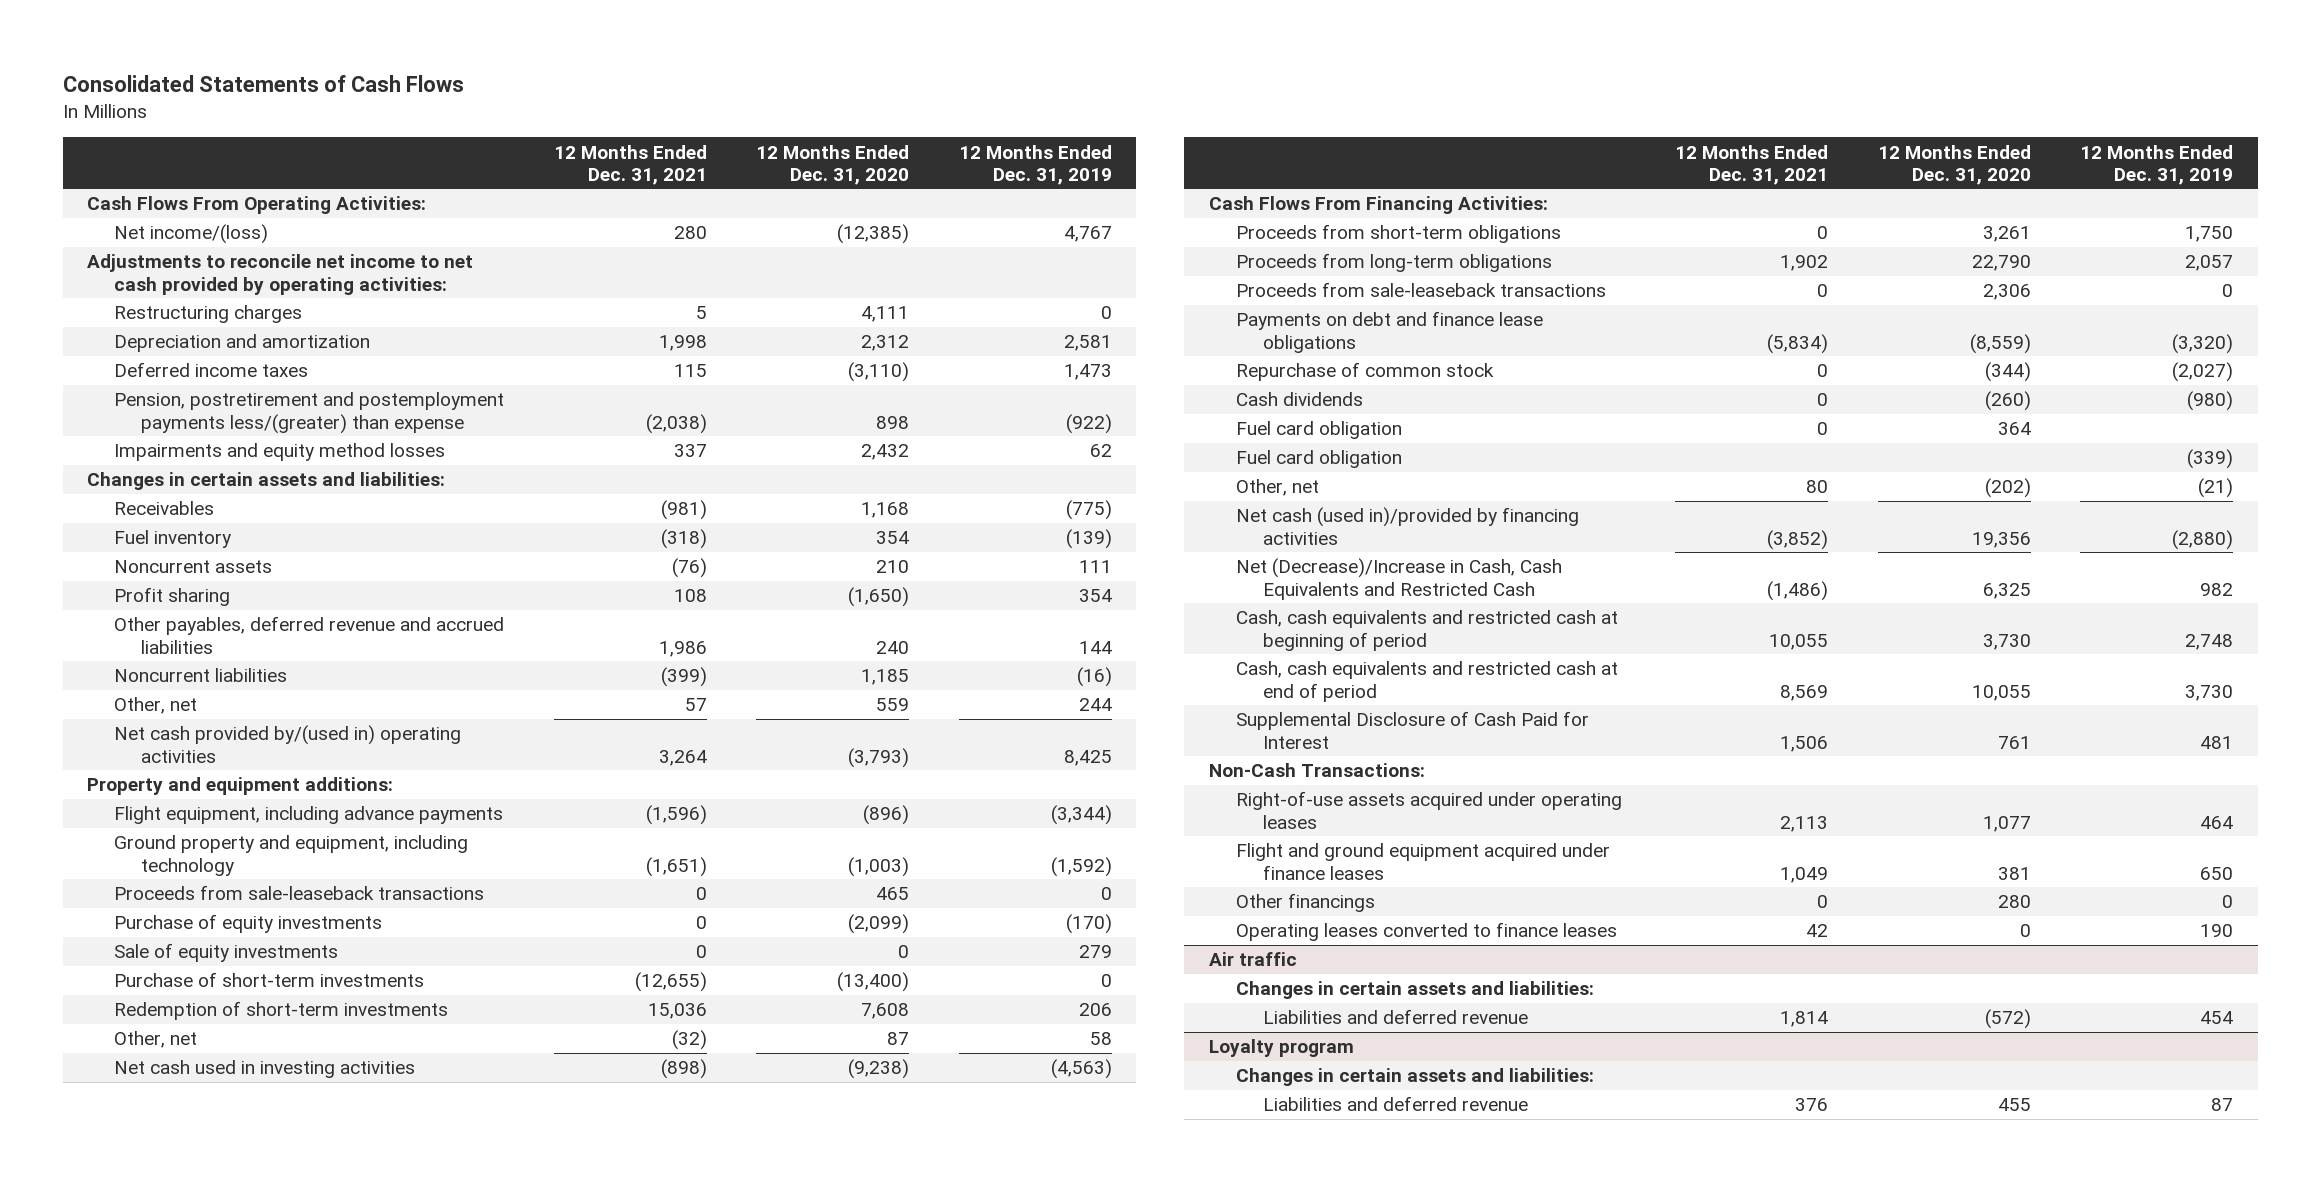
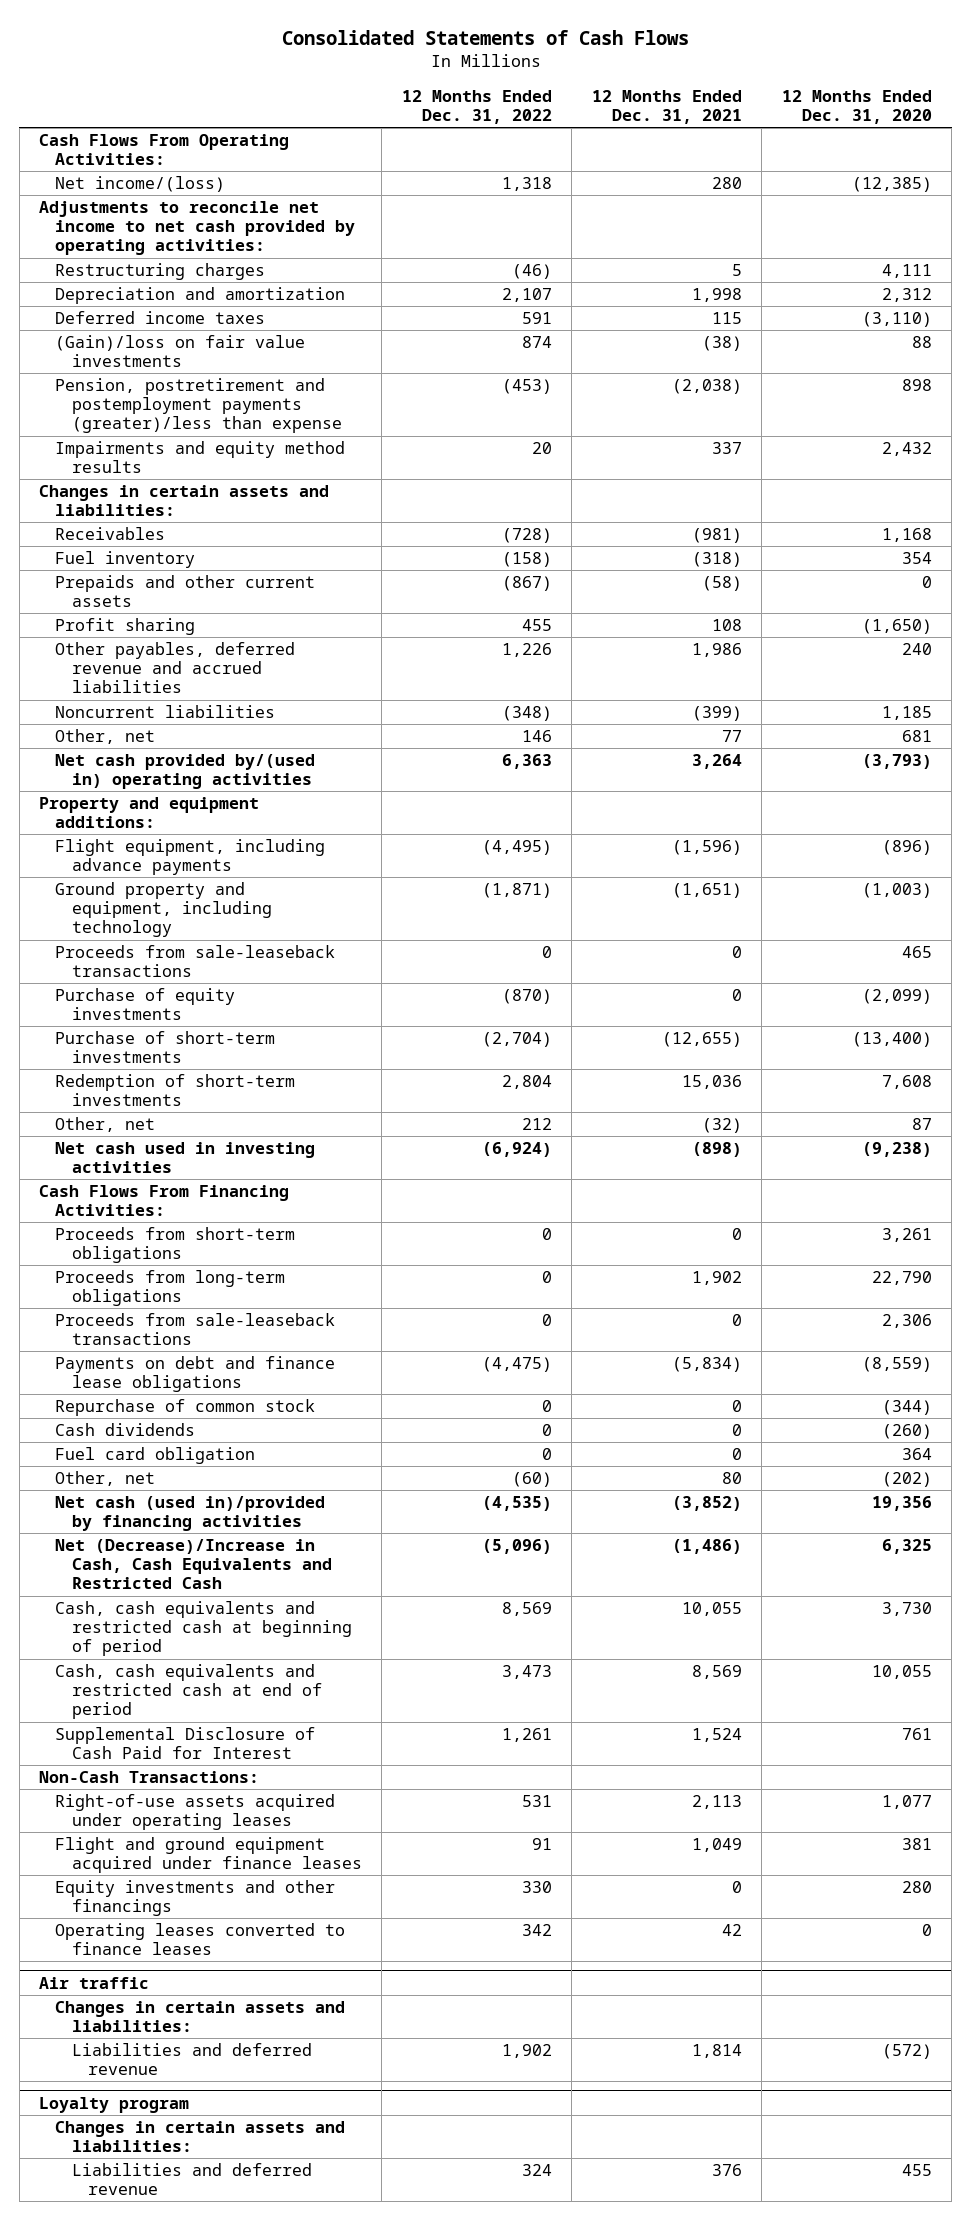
[958,144,1112,185] 12 Months Ended Dec. 31, 2019 -> none
none -> [401,89,552,125] 12 Months Ended Dec. 31, 2022
none -> [55,335,306,368] (Gain)/loss on fair value investments
[114,392,505,434] Pension, postretirement and postemployment payments less/(greater) than expense -> [55,378,342,434] Pension, postretirement and postemployment payments (greater)/less than expense
[114,443,446,462] Impairments and equity method losses -> [55,441,346,474] Impairments and equity method results
[114,560,273,574] Noncurrent assets -> none
none -> [55,575,316,608] Prepaids and other current assets
[684,698,707,712] 57 -> [721,730,742,743] 77
[876,698,910,712] 559 -> [901,730,932,743] 681
[114,943,339,963] Sale of equity investments -> none
[1235,450,1402,469] Fuel card obligation -> none
[1780,735,1829,752] 1,506 -> [691,1728,742,1743] 1,524
[1235,893,1375,913] Other financings -> none
none -> [55,1880,336,1917] Equity investments and other financings

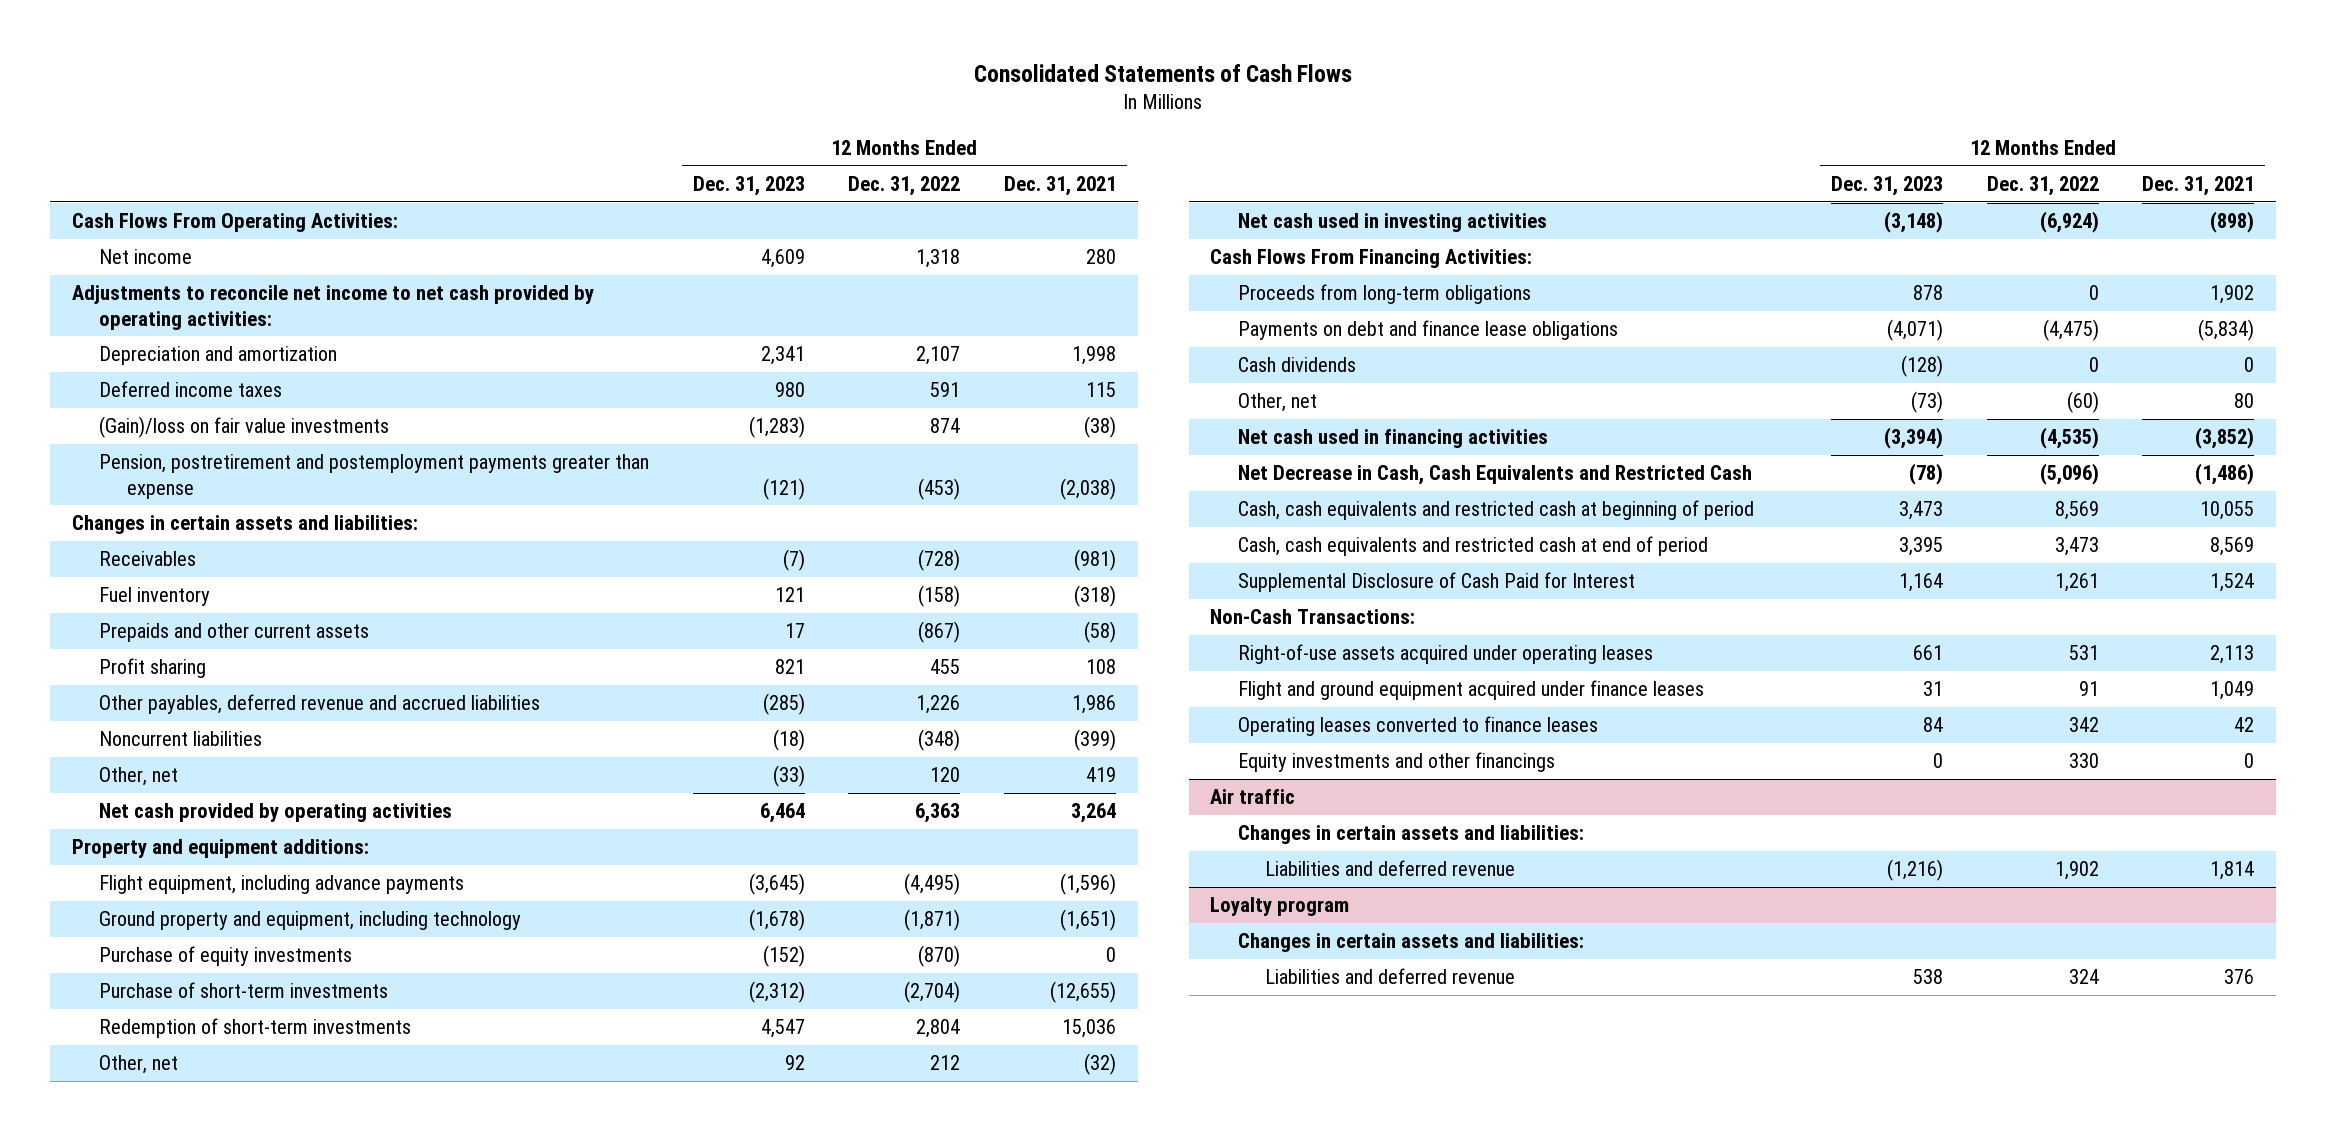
[781,89,932,125] 12 Months Ended Dec. 31, 2020 -> none
none -> [692,176,805,197] Dec. 31, 2023
[55,176,226,193] Net income/(loss) -> [99,249,193,265] Net income
[55,263,266,281] Restructuring charges -> none
[55,441,346,474] Impairments and equity method results -> none
[55,378,342,434] Pension, postretirement and postemployment payments (greater)/less than expense -> [99,454,650,499] Pension, postretirement and postemployment payments greater than expense
[521,730,552,743] 146 -> [930,767,961,783] 120
[721,730,742,743] 77 -> [1085,767,1116,783] 419
[55,754,316,790] Net cash provided by/(used in) operating activities -> [99,803,453,823] Net cash provided by operating activities
[55,945,336,978] Proceeds from sale-leaseback transactions -> none
[55,1227,296,1264] Proceeds from short-term obligations -> none
[55,1313,336,1346] Proceeds from sale-leaseback transactions -> none
[55,1399,316,1417] Repurchase of common stock -> none
[55,1447,256,1465] Fuel card obligation -> none
[55,1496,326,1532] Net cash (used in)/provided by financing activities -> [1237,429,1548,449] Net cash used in financing activities
[55,1539,332,1590] Net (Decrease)/Increase in Cash, Cash Equivalents and Restricted Cash -> [1237,465,1752,486] Net Decrease in Cash, Cash Equivalents and Restricted Cash
[55,1880,336,1917] Equity investments and other financings -> [1237,752,1555,773] Equity investments and other financings

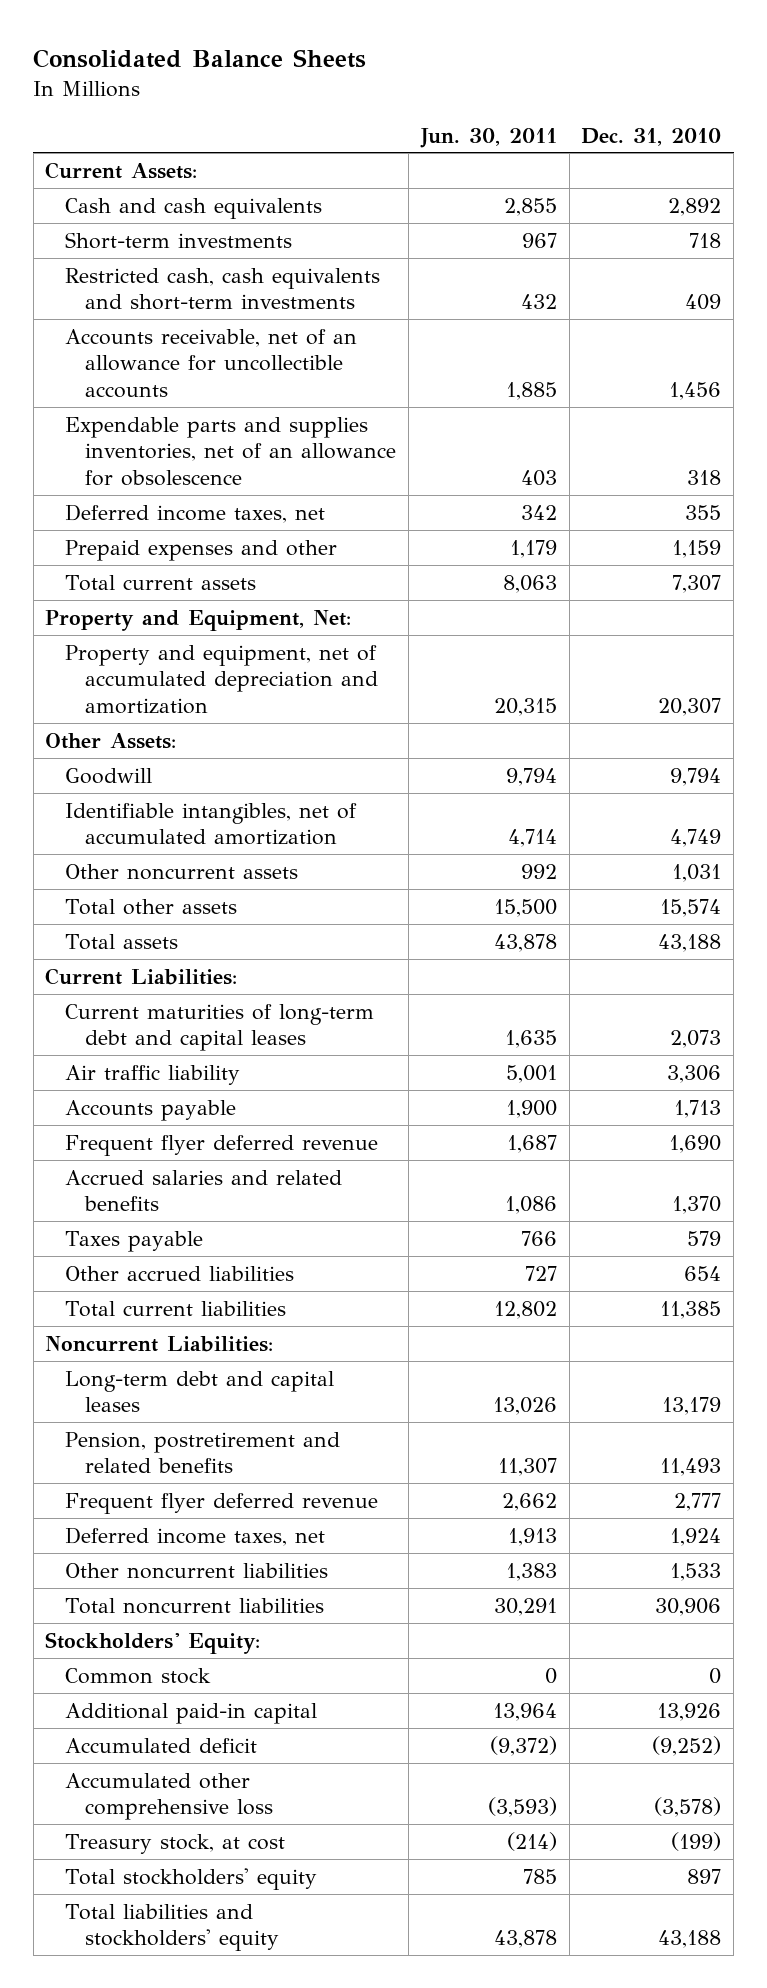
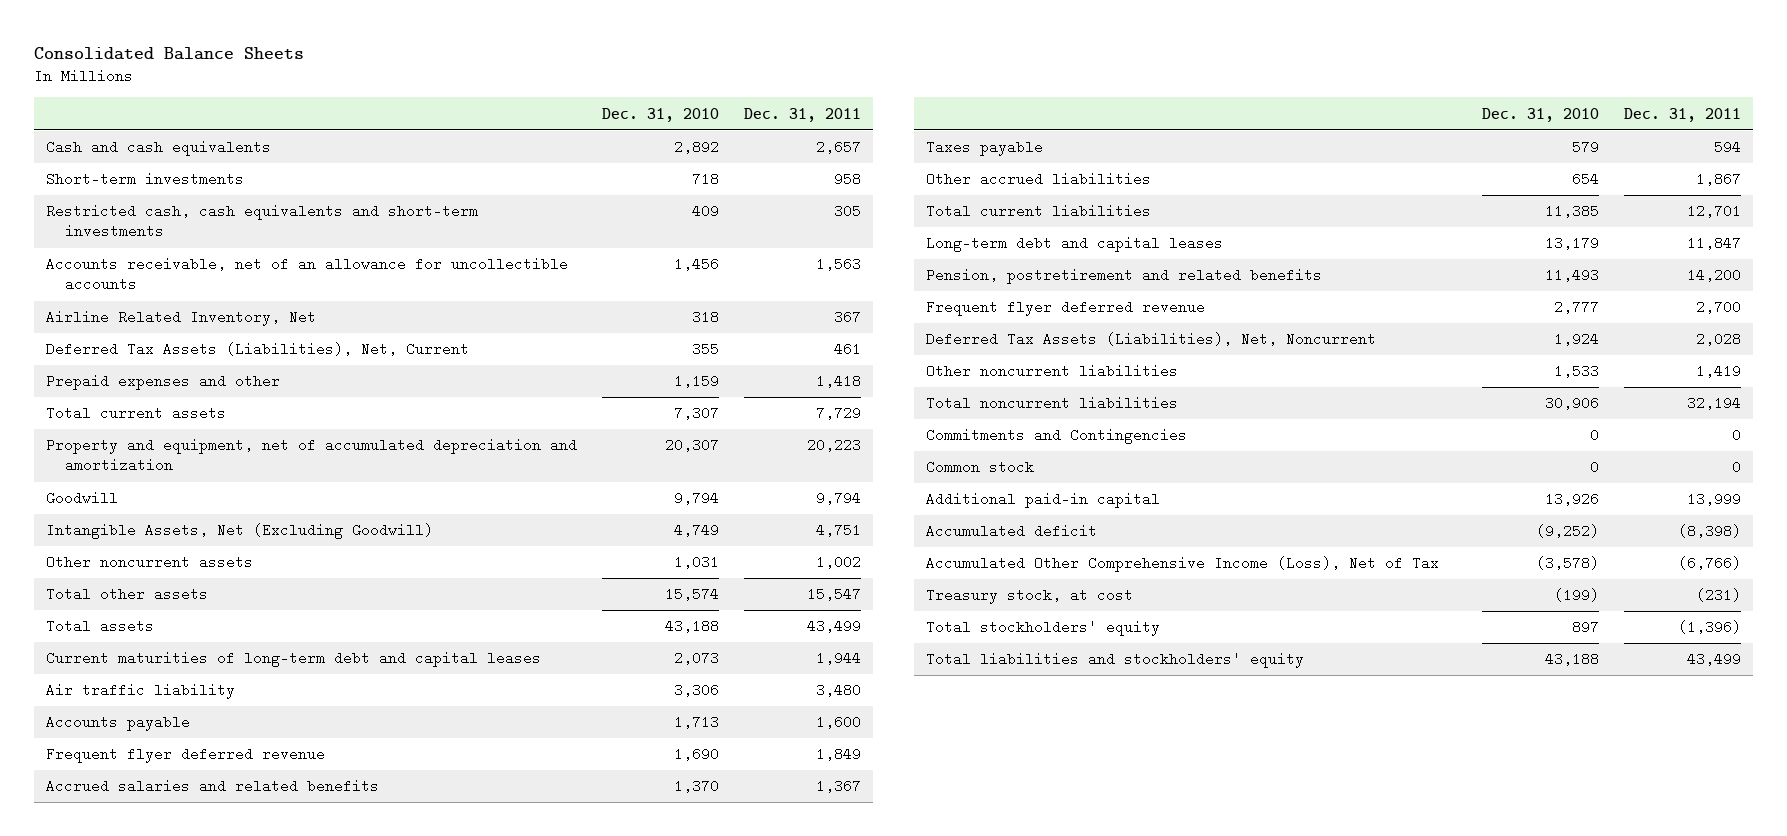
[419,127,557,148] Jun. 30, 2011 -> none
none -> [743,107,861,122] Dec. 31, 2011
[45,161,198,179] Current Assets: -> none
[65,416,397,487] Expendable parts and supplies inventories, net of an allowance for obsolescence -> [45,310,316,327] Airline Related Inventory, Net
[65,503,326,523] Deferred income taxes, net -> [45,342,469,357] Deferred Tax Assets (Liabilities), Net, Current
[45,609,352,631] Property and Equipment, Net: -> none
[45,732,177,749] Other Assets: -> none
[65,802,358,846] Identifiable intangibles, net of accumulated amortization -> [45,523,433,540] Intangible Assets, Net (Excluding Goodwill)
[45,967,238,985] Current Liabilities: -> none
[45,1335,274,1352] Noncurrent Liabilities: -> none
[65,1526,326,1546] Deferred income taxes, net -> [926,332,1377,347] Deferred Tax Assets (Liabilities), Net, Noncurrent
[45,1631,261,1654] Stockholders' Equity: -> none
none -> [926,428,1188,445] Commitments and Contingencies
[65,1772,274,1821] Accumulated other comprehensive loss -> [926,556,1440,573] Accumulated Other Comprehensive Income (Loss), Net of Tax

